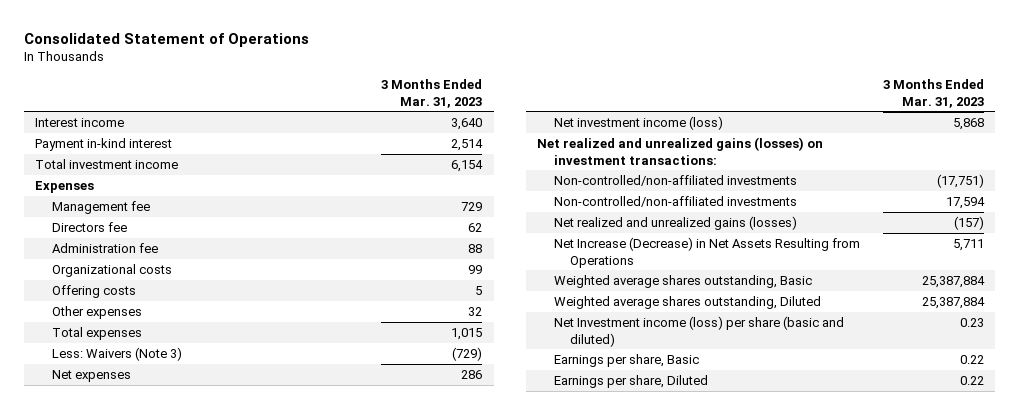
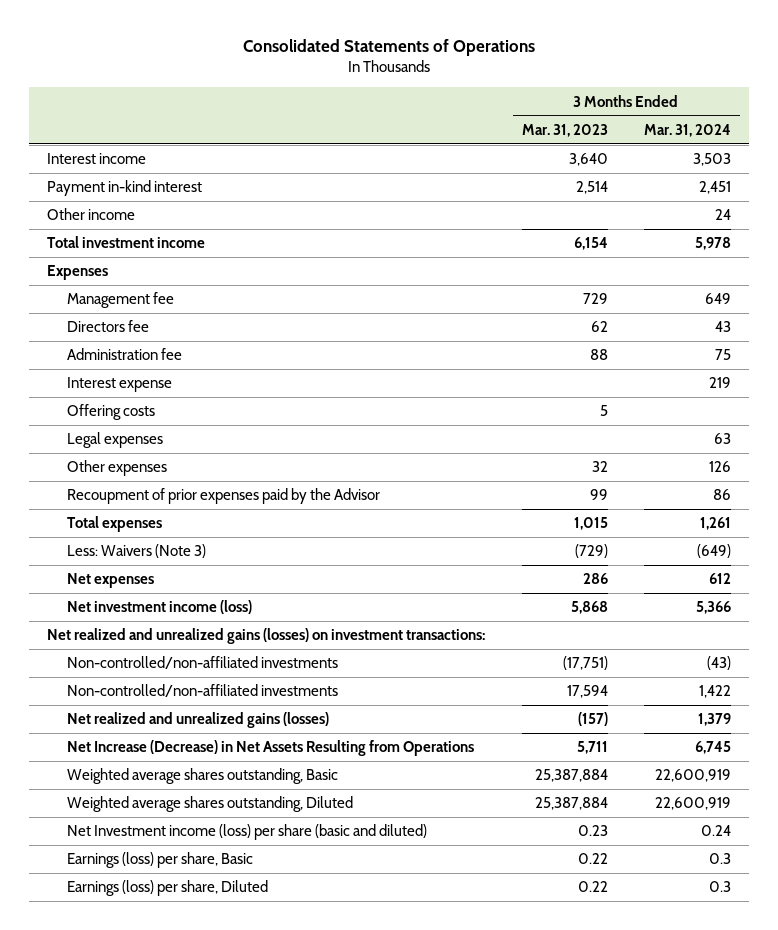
[23,32,309,47] Consolidated Statement of Operations -> [243,39,536,57] Consolidated Statements of Operations
none -> [643,123,731,137] Mar. 31, 2024
none -> [47,208,136,221] Other income
[51,263,172,277] Organizational costs -> none
none -> [67,377,173,393] Interest expense
none -> [67,432,164,449] Legal expenses
none -> [67,488,381,505] Recoupment of prior expenses paid by the Advisor
[553,353,699,367] Earnings per share, Basic -> [67,852,254,869] Earnings (loss) per share, Basic
[553,374,708,388] Earnings per share, Diluted -> [67,880,269,897] Earnings (loss) per share, Diluted

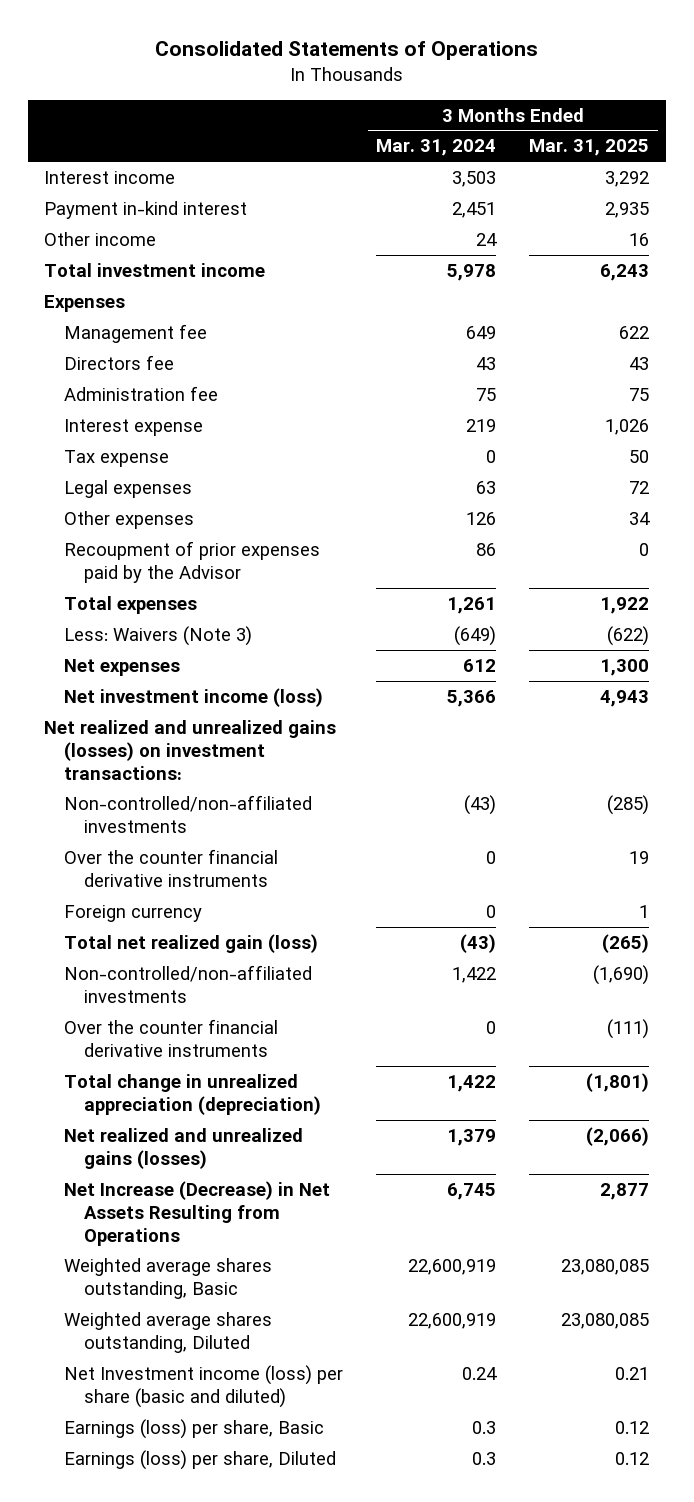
[521,123,608,137] Mar. 31, 2023 -> none
none -> [529,139,650,157] Mar. 31, 2025
[67,404,156,421] Offering costs -> none
none -> [63,449,169,467] Tax expense
none -> [63,848,278,887] Over the counter financial derivative instruments
none -> [63,904,202,922] Foreign currency
none -> [63,933,318,953] Total net realized gain (loss)
none -> [63,1018,278,1057] Over the counter financial derivative instruments
none -> [63,1073,321,1115] Total change in unrealized appreciation (depreciation)

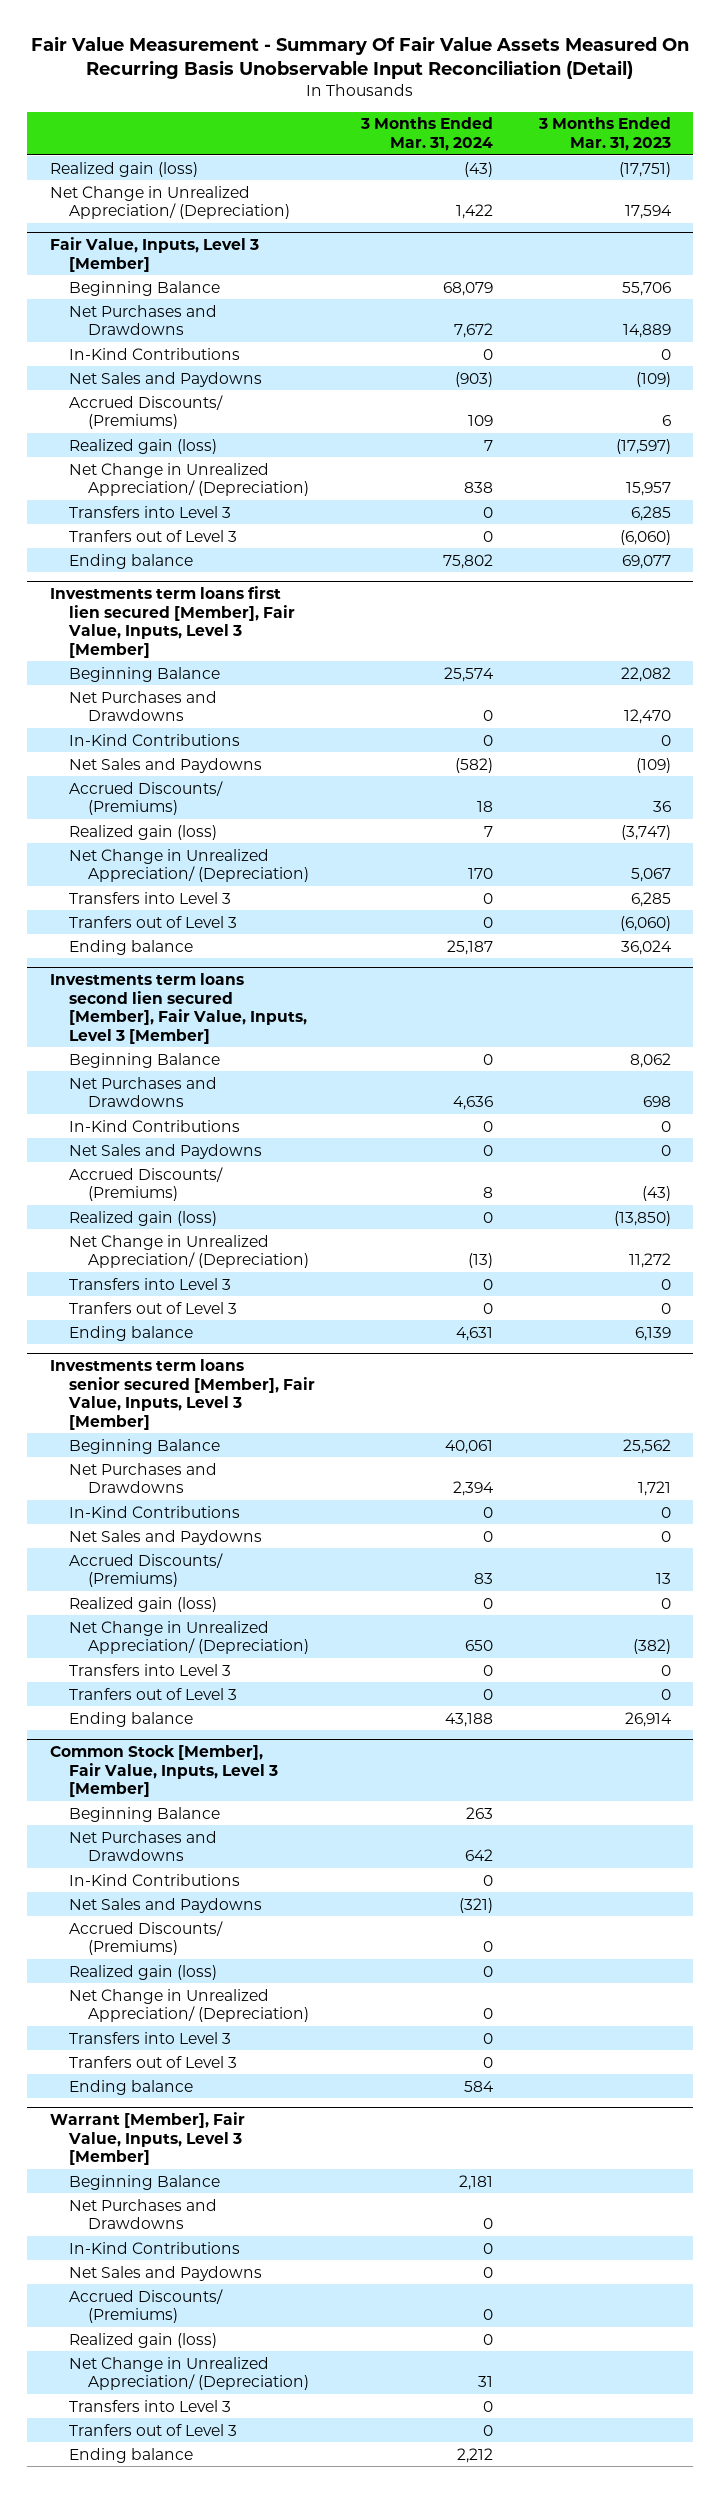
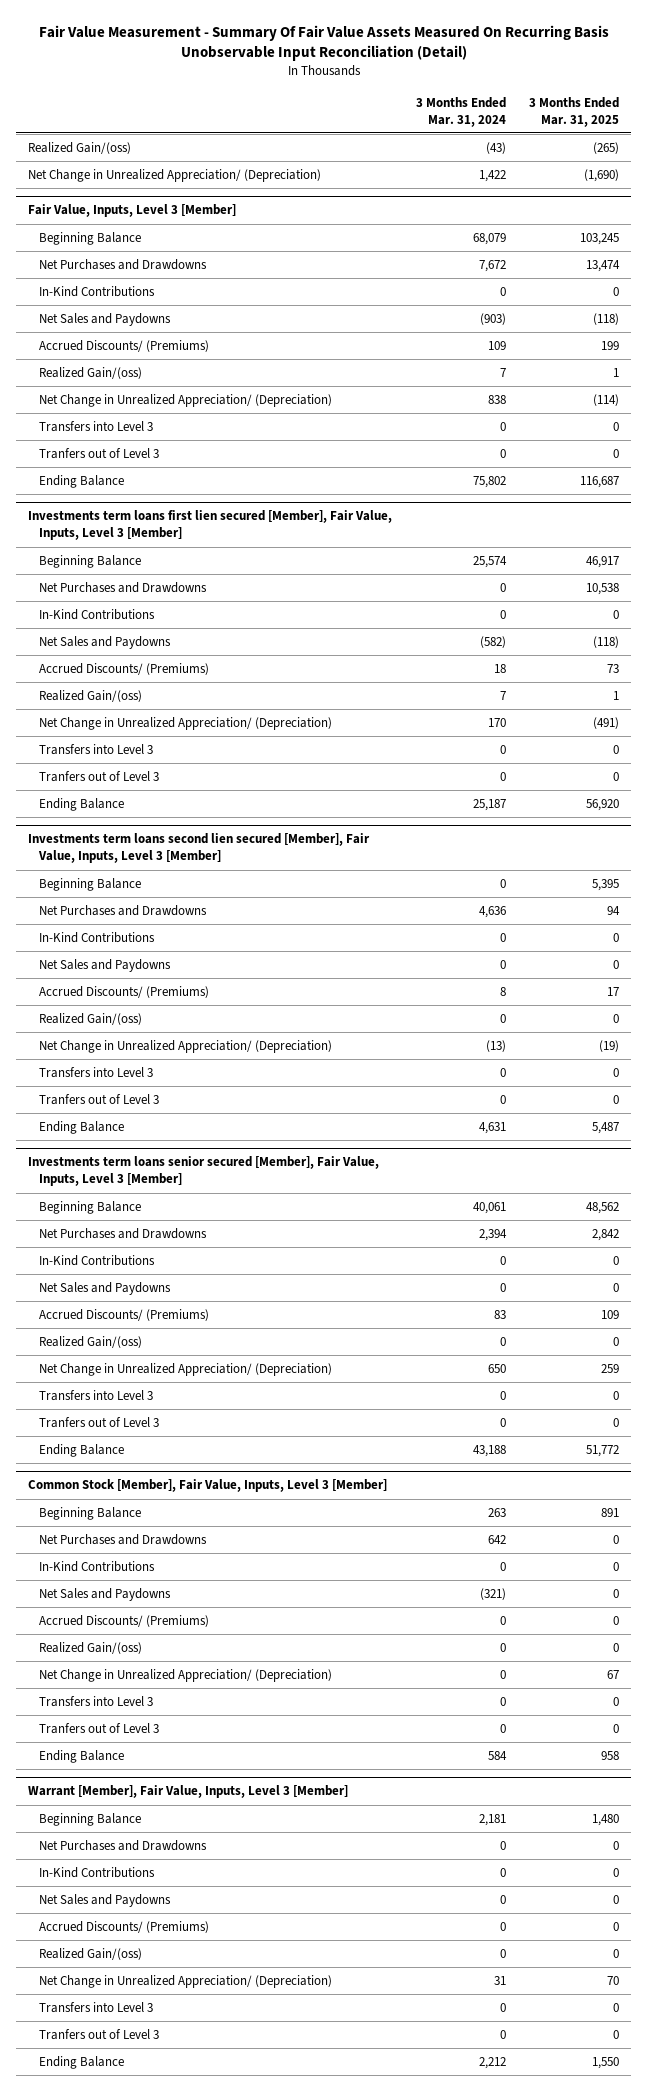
[537,117,671,151] 3 Months Ended Mar. 31, 2023 -> none
none -> [529,96,620,127] 3 Months Ended Mar. 31, 2025
[50,161,199,177] Realized gain (loss) -> [28,141,132,154] Realized Gain/(oss)
[69,438,218,454] Realized gain (loss) -> [38,366,142,379] Realized Gain/(oss)
[69,553,194,569] Ending balance -> [38,474,124,488] Ending Balance
[69,824,218,840] Realized gain (loss) -> [38,689,142,702] Realized Gain/(oss)
[69,939,194,955] Ending balance -> [38,797,124,811] Ending Balance
[69,1210,218,1226] Realized gain (loss) -> [38,1012,142,1025] Realized Gain/(oss)
[69,1325,194,1341] Ending balance -> [38,1120,124,1134] Ending Balance
[69,1596,218,1612] Realized gain (loss) -> [38,1335,142,1348] Realized Gain/(oss)
[69,1711,194,1727] Ending balance -> [38,1443,124,1457] Ending Balance
[69,1964,218,1980] Realized gain (loss) -> [38,1641,142,1654] Realized Gain/(oss)
[69,2079,194,2095] Ending balance -> [38,1749,124,1763] Ending Balance
[69,2332,218,2348] Realized gain (loss) -> [38,1947,142,1960] Realized Gain/(oss)
[69,2447,194,2463] Ending balance -> [38,2055,124,2069] Ending Balance

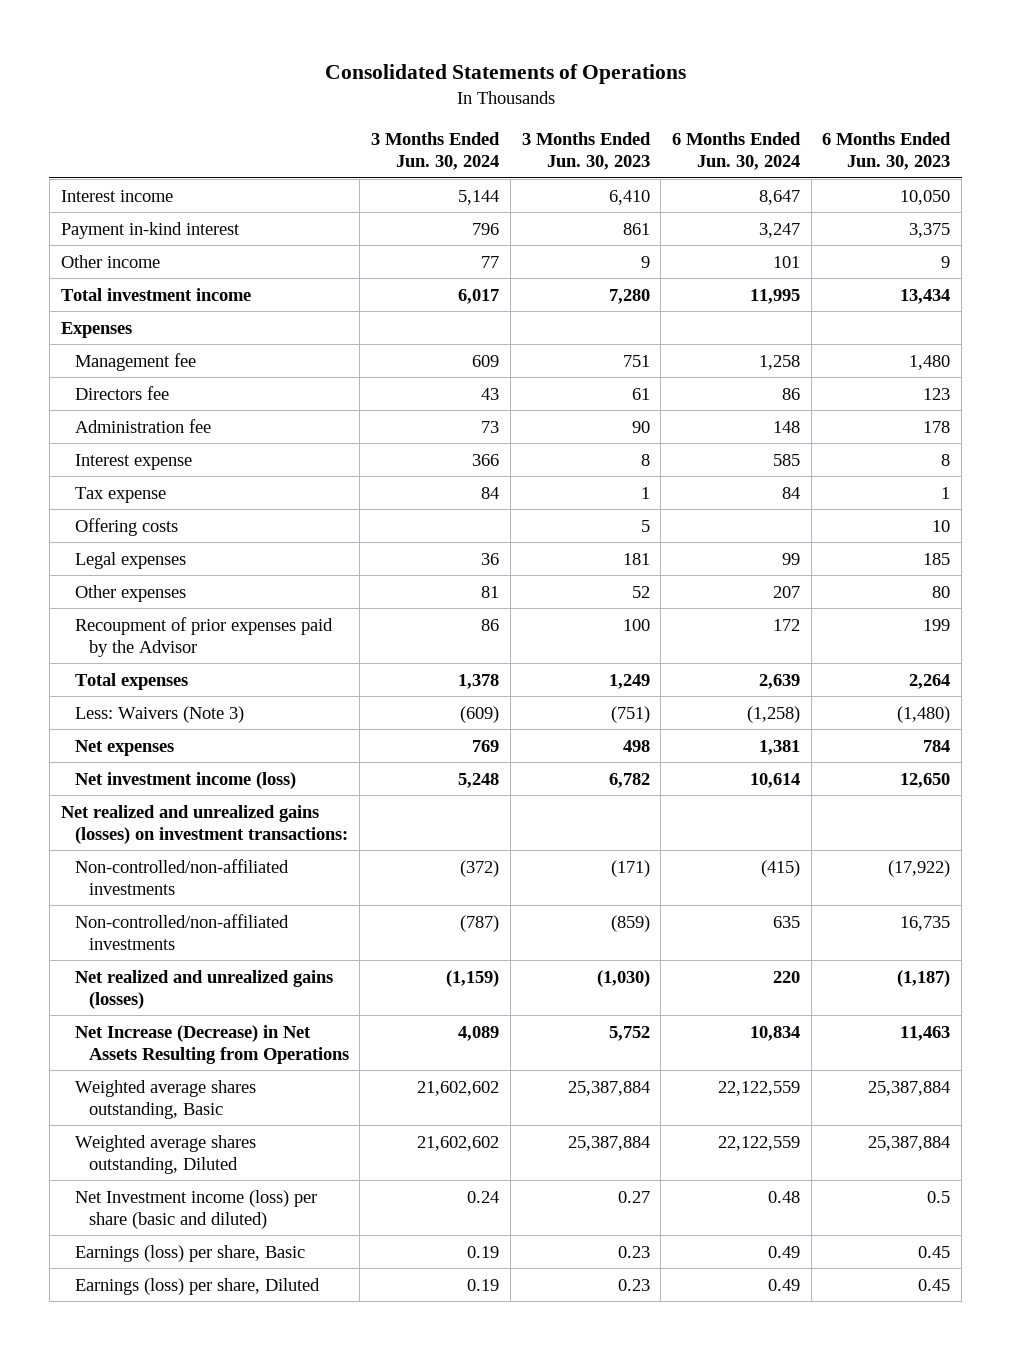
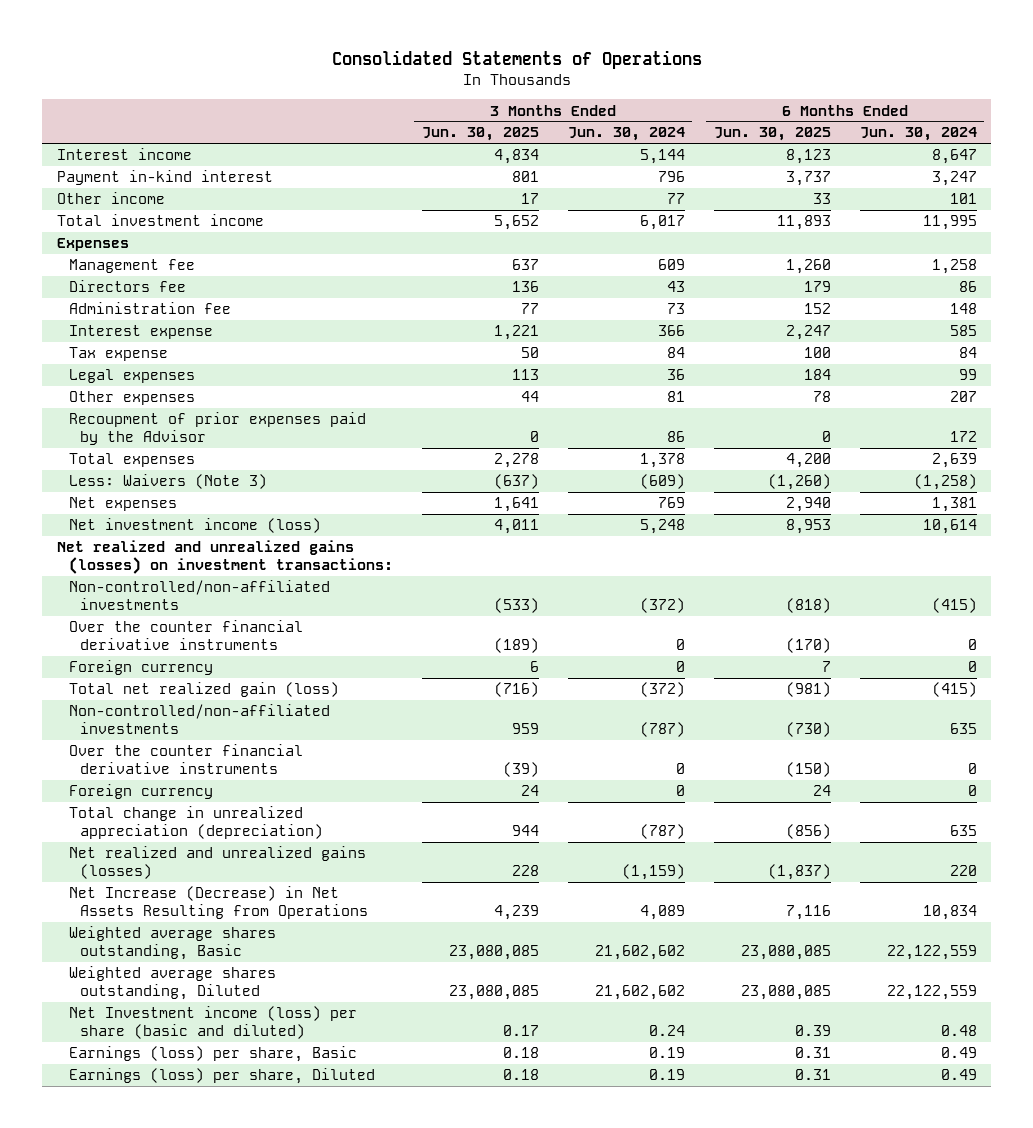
[521,132,651,171] 3 Months Ended Jun. 30, 2023 -> none
[822,132,952,171] 6 Months Ended Jun. 30, 2023 -> none
none -> [421,127,539,142] Jun. 30, 2025
none -> [713,127,831,142] Jun. 30, 2025
[74,517,178,536] Offering costs -> none
none -> [68,620,303,651] Over the counter financial derivative instruments
none -> [68,660,213,676] Foreign currency
none -> [68,682,339,698] Total net realized gain (loss)
none -> [68,744,303,775] Over the counter financial derivative instruments
none -> [68,784,213,800] Foreign currency
none -> [68,806,324,840] Total change in unrealized appreciation (depreciation)

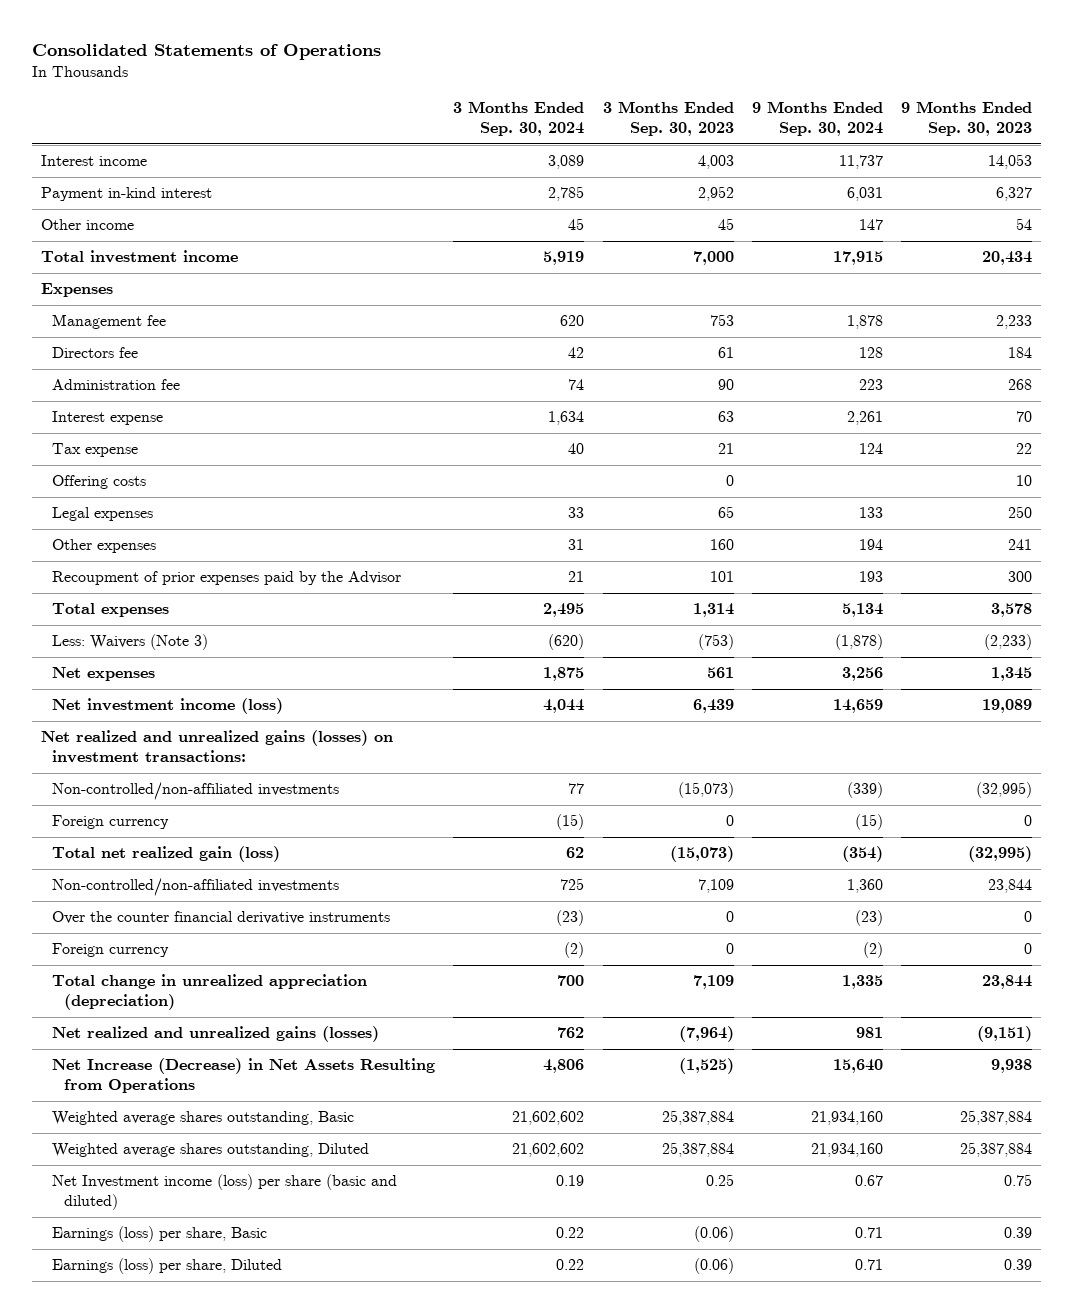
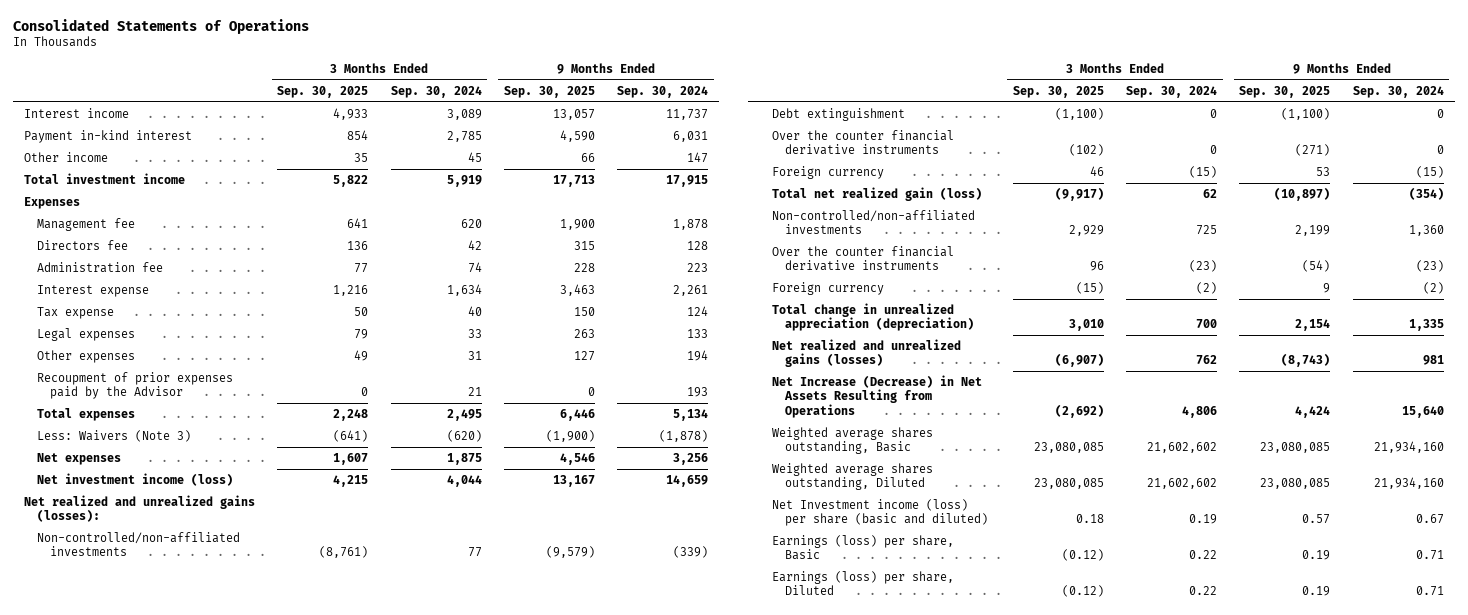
[602,101,734,137] 3 Months Ended Sep. 30, 2023 -> none
[900,101,1032,137] 9 Months Ended Sep. 30, 2023 -> none
none -> [277,85,369,98] Sep. 30, 2025
none -> [503,85,595,98] Sep. 30, 2025
[52,475,147,490] Offering costs -> none
[40,730,393,764] Net realized and unrealized gains (losses) on investment transactions: -> [23,495,255,523] Net realized and unrealized gains (losses):
none -> [772,108,906,122] Debt extinguishment
none -> [772,130,955,156] Over the counter financial derivative instruments

